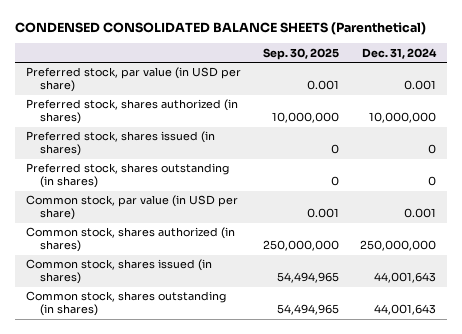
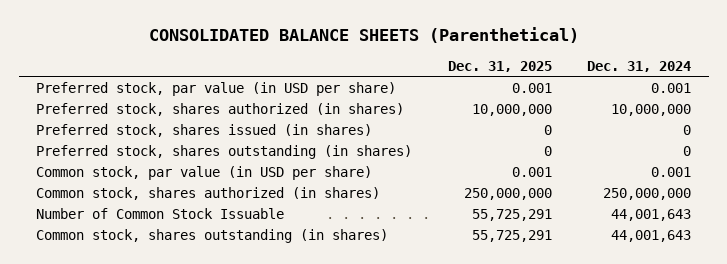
[15,22,427,36] CONDENSED CONSOLIDATED BALANCE SHEETS (Parenthetical) -> [148,26,579,43] CONSOLIDATED BALANCE SHEETS (Parenthetical)
[262,47,339,60] Sep. 30, 2025 -> none
none -> [447,60,552,72] Dec. 31, 2025
[26,259,213,285] Common stock, shares issued (in shares) -> [36,207,285,219] Number of Common Stock Issuable

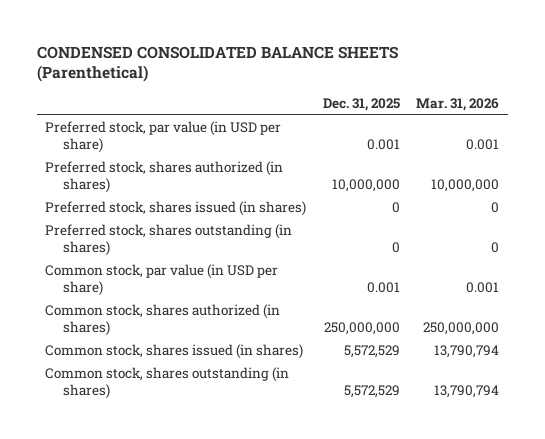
[148,26,579,43] CONSOLIDATED BALANCE SHEETS (Parenthetical) -> [37,45,399,83] CONDENSED CONSOLIDATED BALANCE SHEETS (Parenthetical)
[587,60,692,72] Dec. 31, 2024 -> none
none -> [416,98,500,112] Mar. 31, 2026
[36,207,285,219] Number of Common Stock Issuable -> [45,344,304,360] Common stock, shares issued (in shares)
[471,208,552,221] 55,725,291 -> [343,345,400,359] 5,572,529
[471,229,552,242] 55,725,291 -> [343,385,400,399] 5,572,529

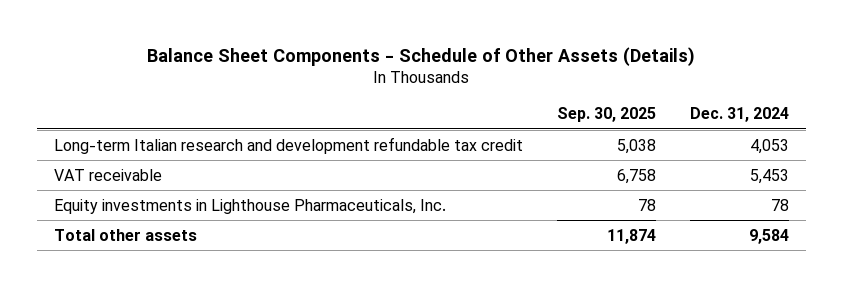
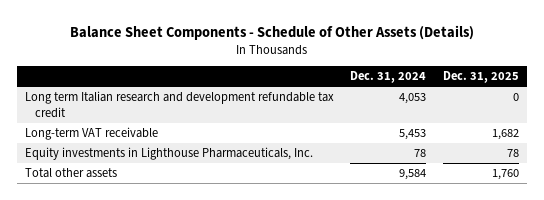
[556,107,656,123] Sep. 30, 2025 -> none
none -> [442,71,519,84] Dec. 31, 2025
[53,136,523,154] Long-term Italian research and development refundable tax credit -> [24,91,334,118] Long term Italian research and development refundable tax credit
[53,168,162,181] VAT receivable -> [24,127,158,141] Long-term VAT receivable

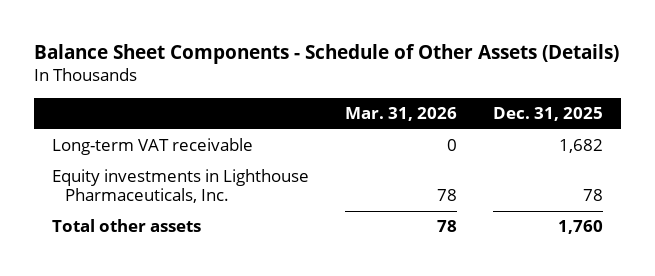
[350,71,427,84] Dec. 31, 2024 -> none
none -> [345,107,458,122] Mar. 31, 2026
[24,91,334,118] Long term Italian research and development refundable tax credit -> none

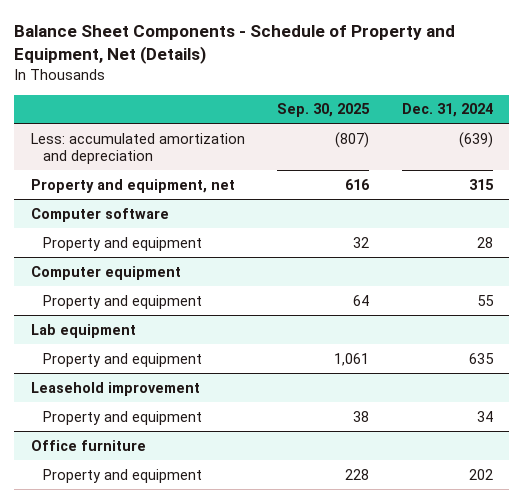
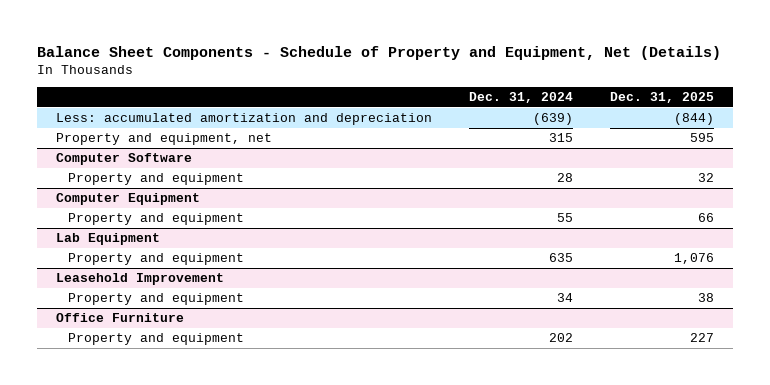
[277,103,371,118] Sep. 30, 2025 -> none
none -> [610,92,715,104] Dec. 31, 2025
[30,207,169,222] Computer software -> [55,153,192,166] Computer Software
[30,265,181,280] Computer equipment -> [55,193,200,206] Computer Equipment
[30,323,136,338] Lab equipment -> [55,233,160,246] Lab Equipment
[30,381,200,396] Leasehold improvement -> [55,273,224,286] Leasehold Improvement
[30,439,146,451] Office furniture -> [55,313,184,323] Office Furniture

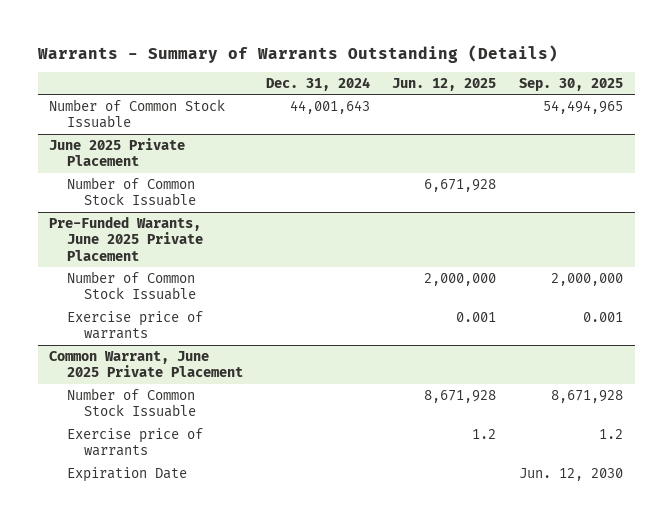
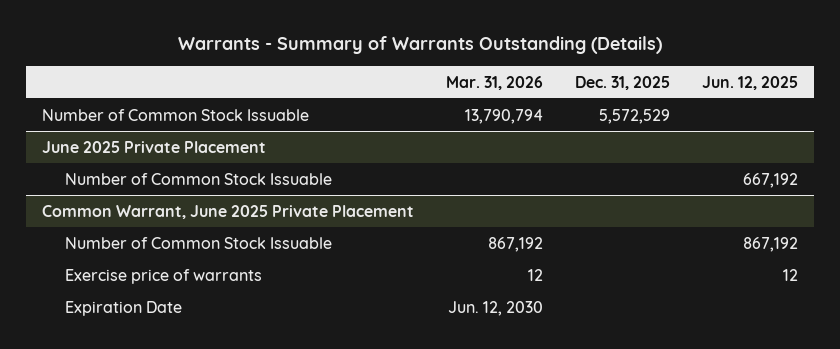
[265,76,370,91] Dec. 31, 2024 -> none
[519,77,624,91] Sep. 30, 2025 -> none
none -> [445,75,543,90] Mar. 31, 2026
none -> [574,75,670,90] Dec. 31, 2025
[49,215,203,262] Pre-Funded Warants, June 2025 Private Placement -> none
[66,270,197,301] Number of Common Stock Issuable -> none
[66,310,203,340] Exercise price of warrants -> none
[424,178,497,192] 6,671,928 -> [742,172,798,188] 667,192
[424,389,497,403] 8,671,928 -> [742,236,798,252] 867,192
[472,428,497,439] 1.2 -> [782,268,798,281] 12

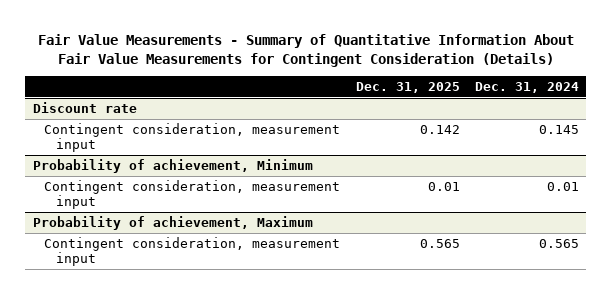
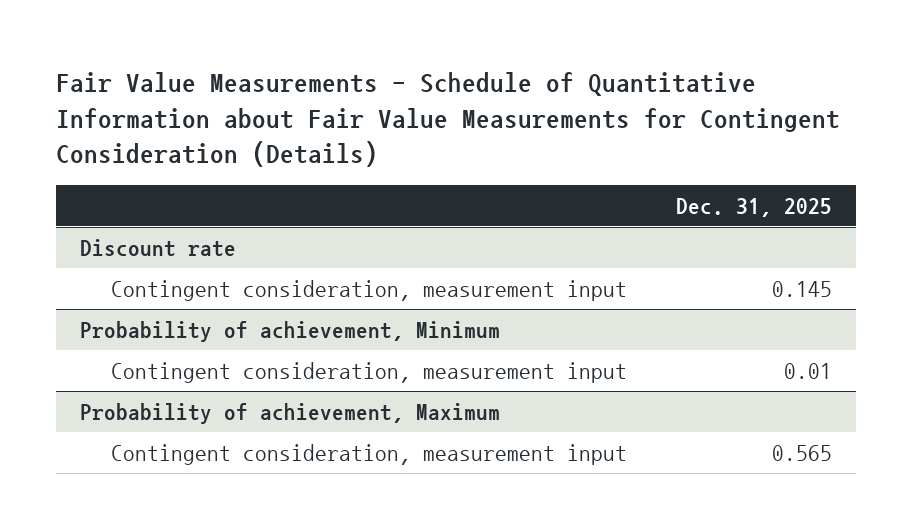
[37,33,574,67] Fair Value Measurements - Summary of Quantitative Information About Fair Value Measurements for Contingent Consideration (Details) -> [55,72,840,168] Fair Value Measurements - Schedule of Quantitative Information about Fair Value Measurements for Contingent Consideration (Details)
[474,82,579,94] Dec. 31, 2024 -> none
[419,124,460,134] 0.142 -> [771,280,832,297] 0.145

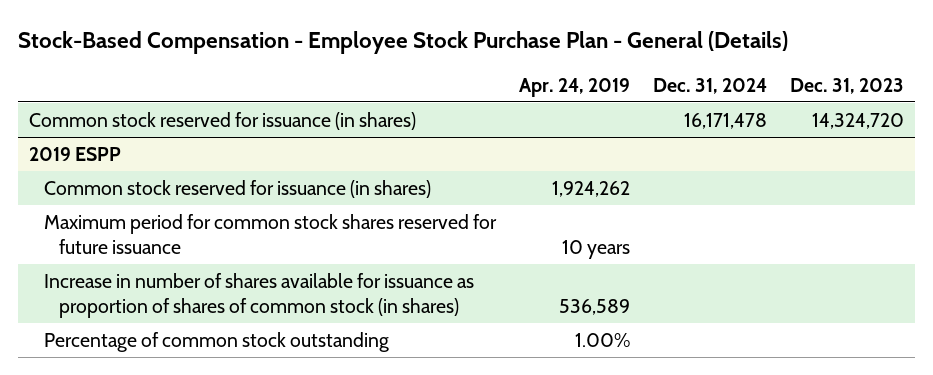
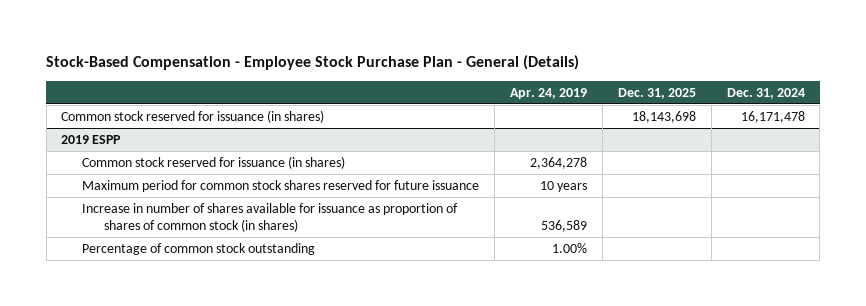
[790,77,905,94] Dec. 31, 2023 -> none
none -> [617,87,696,99] Dec. 31, 2025
[552,180,631,197] 1,924,262 -> [530,156,588,169] 2,364,278

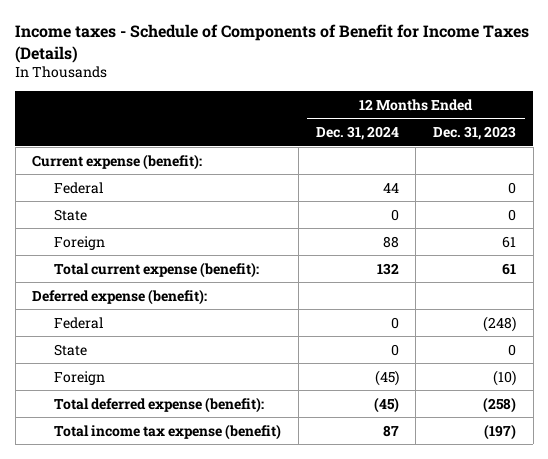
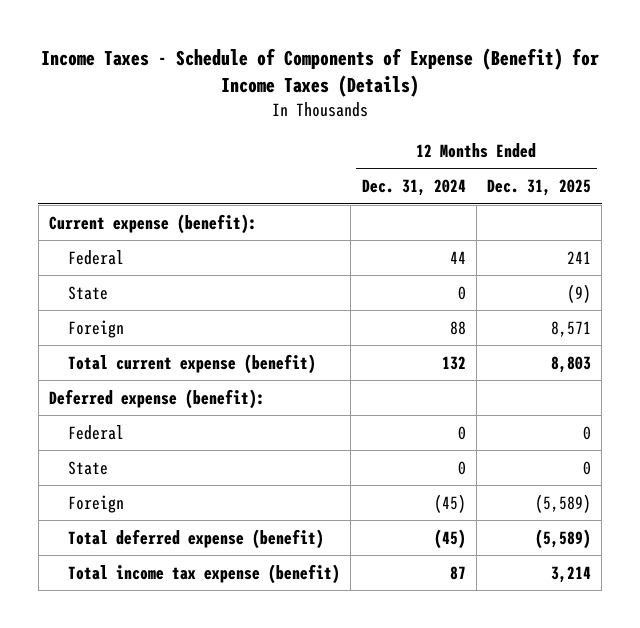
[15,23,530,63] Income taxes - Schedule of Components of Benefit for Income Taxes (Details) -> [41,48,600,98] Income Taxes - Schedule of Components of Expense (Benefit) for Income Taxes (Details)
[432,126,516,141] Dec. 31, 2023 -> none
none -> [487,179,592,197] Dec. 31, 2025
[54,261,260,278] Total current expense (benefit): -> [67,353,316,374] Total current expense (benefit)
[54,396,265,413] Total deferred expense (benefit): -> [67,528,324,549] Total deferred expense (benefit)

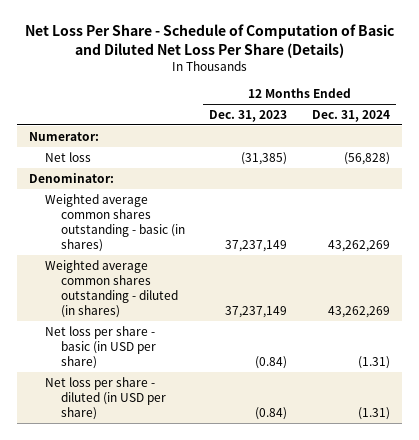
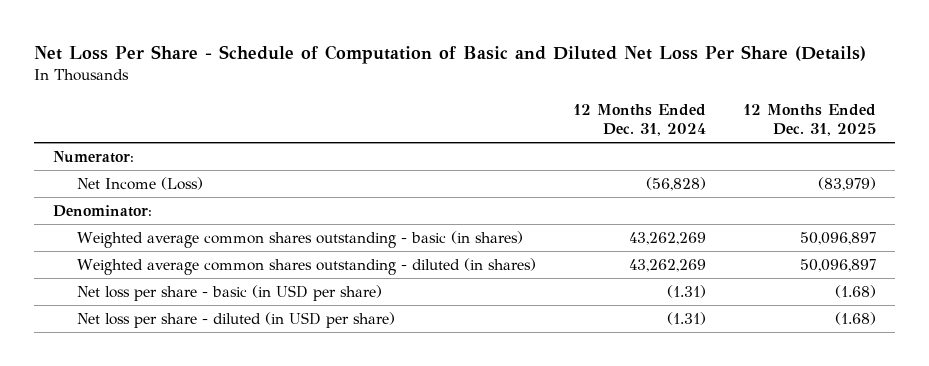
[209,109,288,122] Dec. 31, 2023 -> none
none -> [743,103,877,137] 12 Months Ended Dec. 31, 2025
[45,151,92,162] Net loss -> [76,177,203,191] Net Income (Loss)

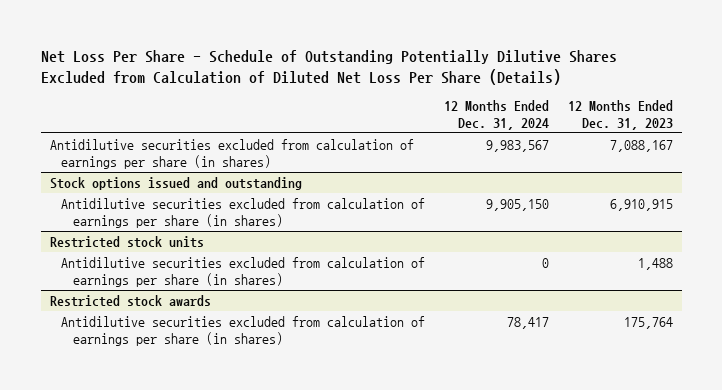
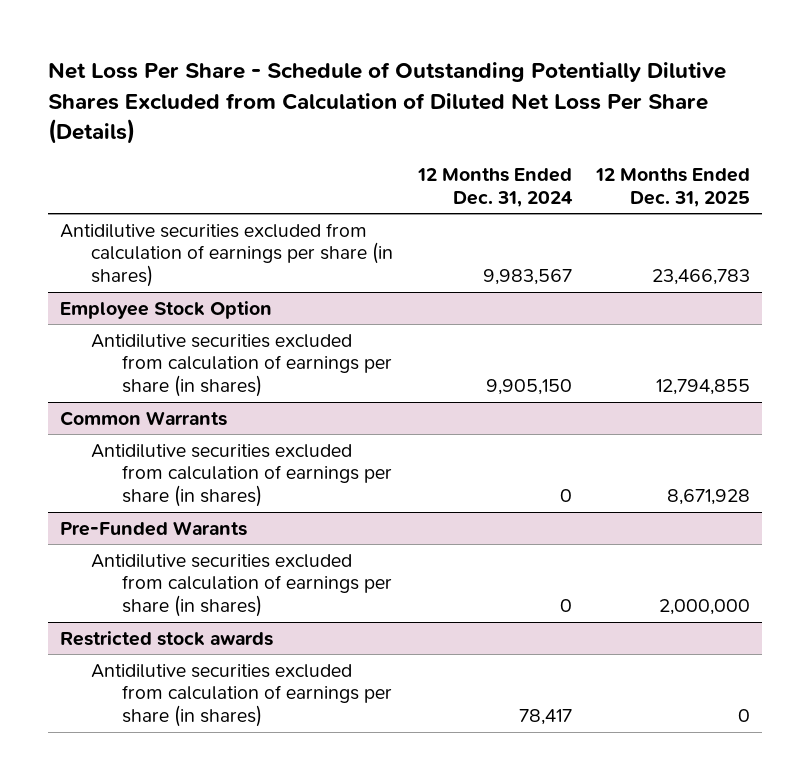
[567,99,673,130] 12 Months Ended Dec. 31, 2023 -> none
none -> [595,168,751,207] 12 Months Ended Dec. 31, 2025
[49,176,302,190] Stock options issued and outstanding -> [60,300,273,319] Employee Stock Option
[49,235,204,248] Restricted stock units -> none
none -> [60,410,228,426] Common Warrants
none -> [60,520,248,536] Pre-Funded Warants
none -> [91,553,393,618] Antidilutive securities excluded from calculation of earnings per share (in shares)

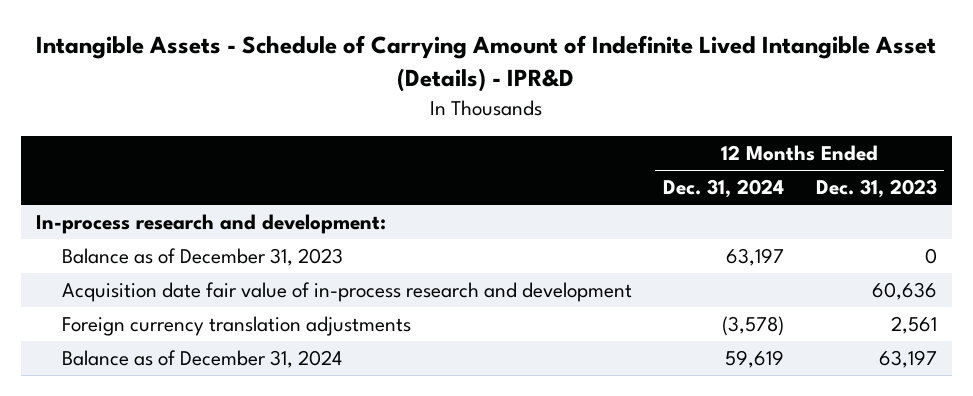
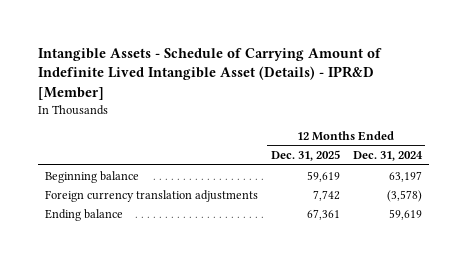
[36,35,937,93] Intangible Assets - Schedule of Carrying Amount of Indefinite Lived Intangible Asset (Details) - IPR&D -> [37,47,382,100] Intangible Assets - Schedule of Carrying Amount of Indefinite Lived Intangible Asset (Details) - IPR&D [Member]
[815,179,937,199] Dec. 31, 2023 -> none
none -> [270,150,340,162] Dec. 31, 2025
[36,214,387,235] In-process research and development: -> none
[61,282,632,303] Acquisition date fair value of in-process research and development -> none
[61,248,343,267] Balance as of December 31, 2023 -> [44,170,139,183] Beginning balance
[61,350,342,369] Balance as of December 31, 2024 -> [44,208,123,221] Ending balance

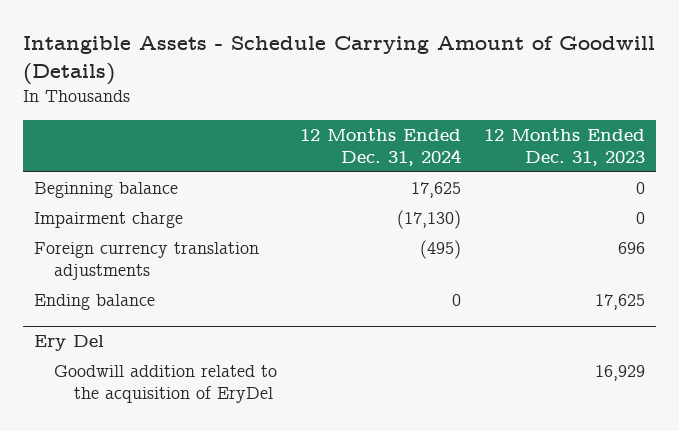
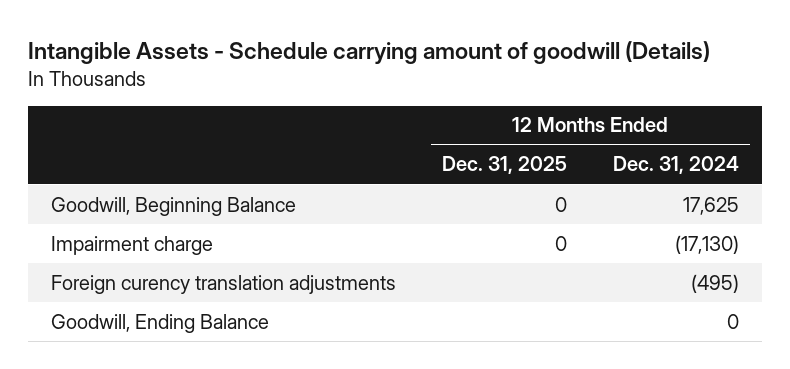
[22,36,655,85] Intangible Assets - Schedule Carrying Amount of Goodwill (Details) -> [28,40,711,64] Intangible Assets - Schedule carrying amount of goodwill (Details)
[483,127,645,167] 12 Months Ended Dec. 31, 2023 -> none
none -> [442,156,568,175] Dec. 31, 2025
[33,181,178,198] Beginning balance -> [51,196,297,216] Goodwill, Beginning Balance
[33,335,104,352] Ery Del -> none
[53,364,277,404] Goodwill addition related to the acquisition of EryDel -> none
[33,241,259,281] Foreign currency translation adjustments -> [51,274,397,294] Foreign curency translation adjustments
[33,293,155,310] Ending balance -> [51,313,270,333] Goodwill, Ending Balance

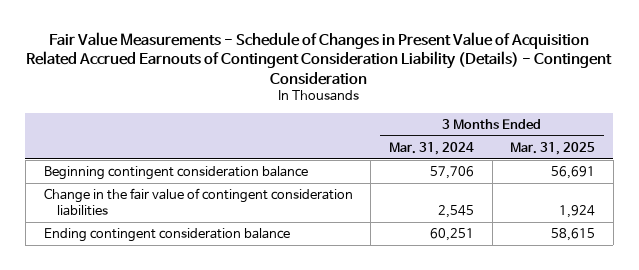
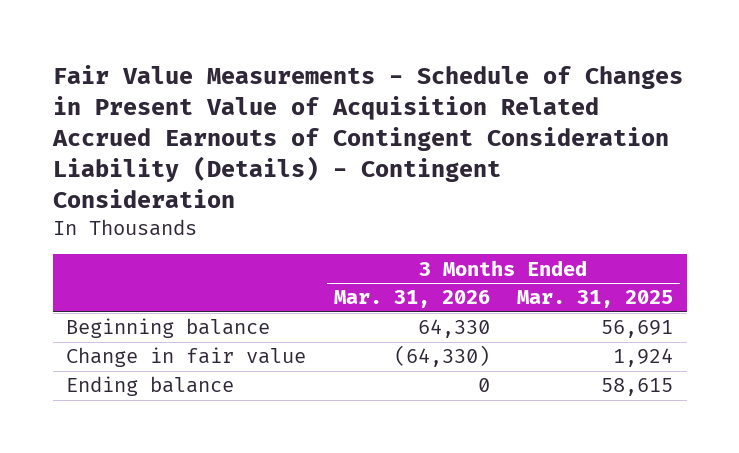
[388,141,474,155] Mar. 31, 2024 -> none
none -> [333,290,490,309] Mar. 31, 2026
[43,165,308,180] Beginning contingent consideration balance -> [66,318,271,339] Beginning balance
[43,187,353,216] Change in the fair value of contingent consideration liabilities -> [66,347,307,368] Change in fair value
[43,227,290,242] Ending contingent consideration balance -> [66,376,235,397] Ending balance

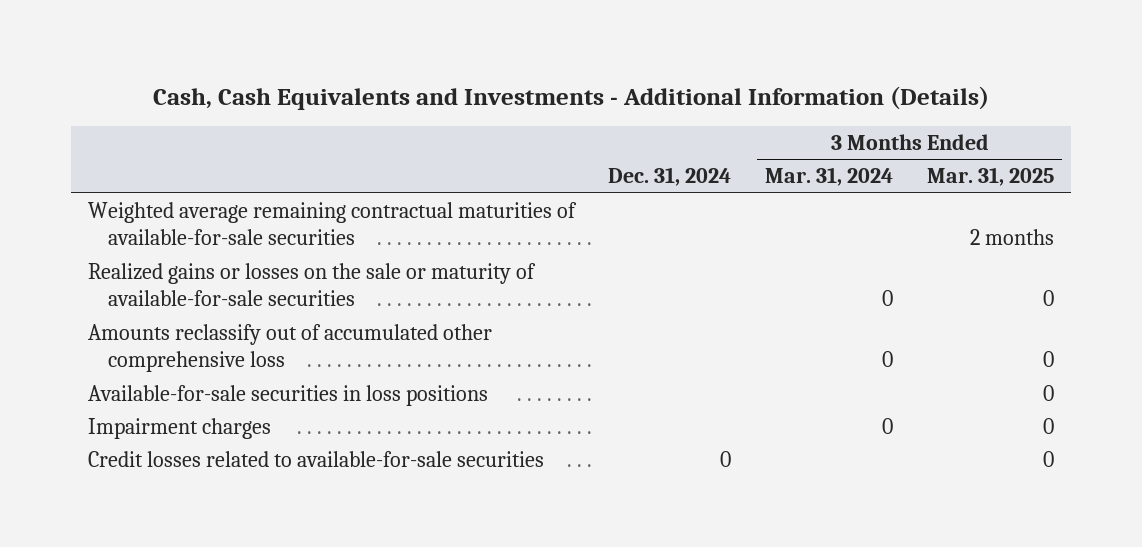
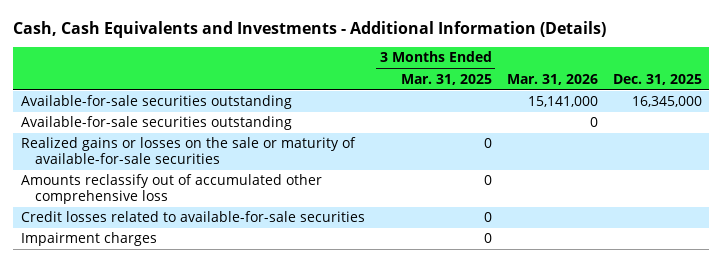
[608,167,732,187] Dec. 31, 2024 -> none
[765,167,894,187] Mar. 31, 2024 -> none
none -> [506,73,598,85] Mar. 31, 2026
none -> [612,73,702,85] Dec. 31, 2025
[87,201,577,246] Weighted average remaining contractual maturities of available-for-sale securities -> none
none -> [20,95,292,110] Available-for-sale securities outstanding
none -> [20,116,292,131] Available-for-sale securities outstanding
[87,384,488,406] Available-for-sale securities in loss positions -> none
[87,417,271,439] Impairment charges -> [20,232,157,247] Impairment charges

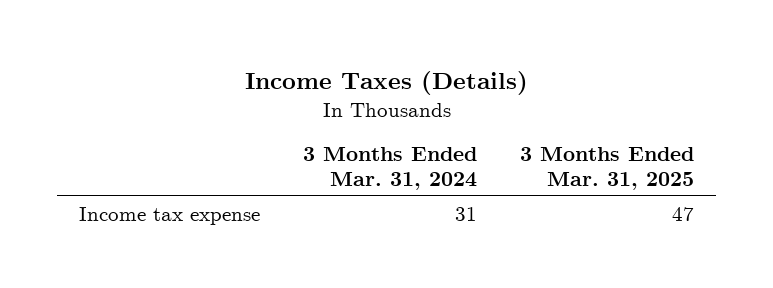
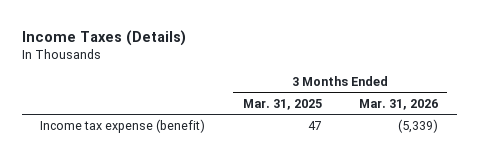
[303,147,478,190] 3 Months Ended Mar. 31, 2024 -> none
none -> [358,98,438,110] Mar. 31, 2026
[78,207,260,226] Income tax expense -> [40,119,206,134] Income tax expense (benefit)

